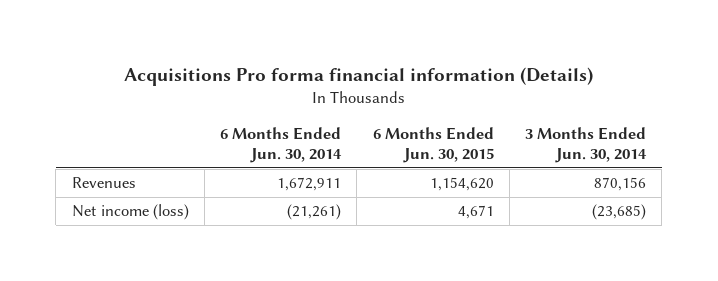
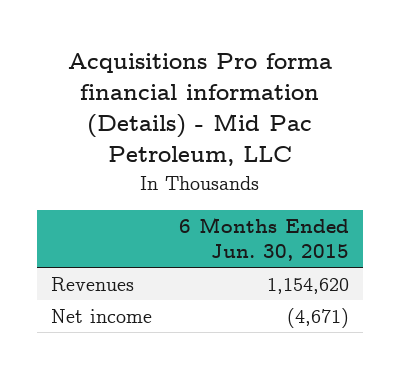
[123,67,593,87] Acquisitions Pro forma financial information (Details) -> [67,52,332,167] Acquisitions Pro forma financial information (Details) - Mid Pac Petroleum, LLC
[220,126,343,164] 6 Months Ended Jun. 30, 2014 -> none
[525,126,648,164] 3 Months Ended Jun. 30, 2014 -> none
[71,204,189,221] Net income (loss) -> [50,308,152,323] Net income
[457,205,494,220] 4,671 -> [287,307,350,328] (4,671)

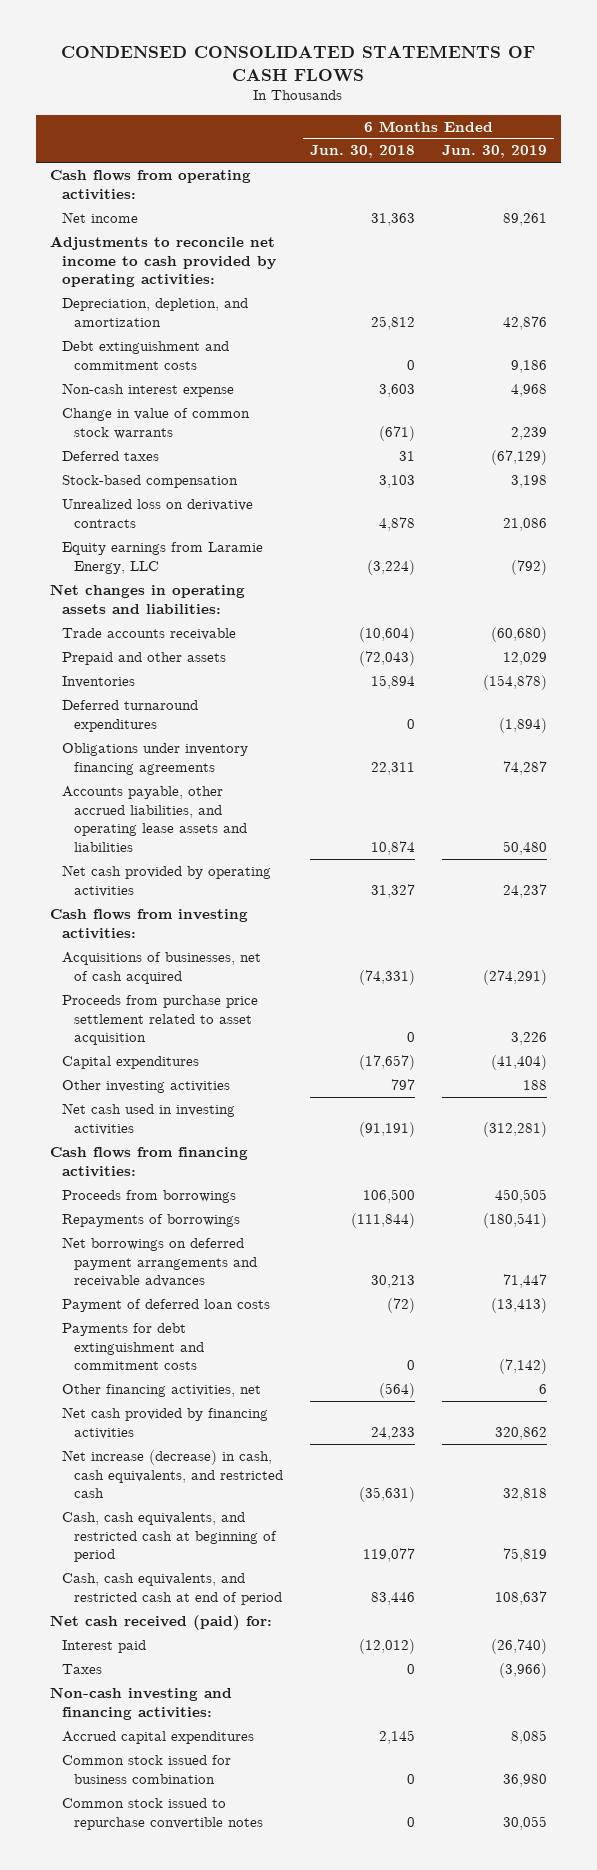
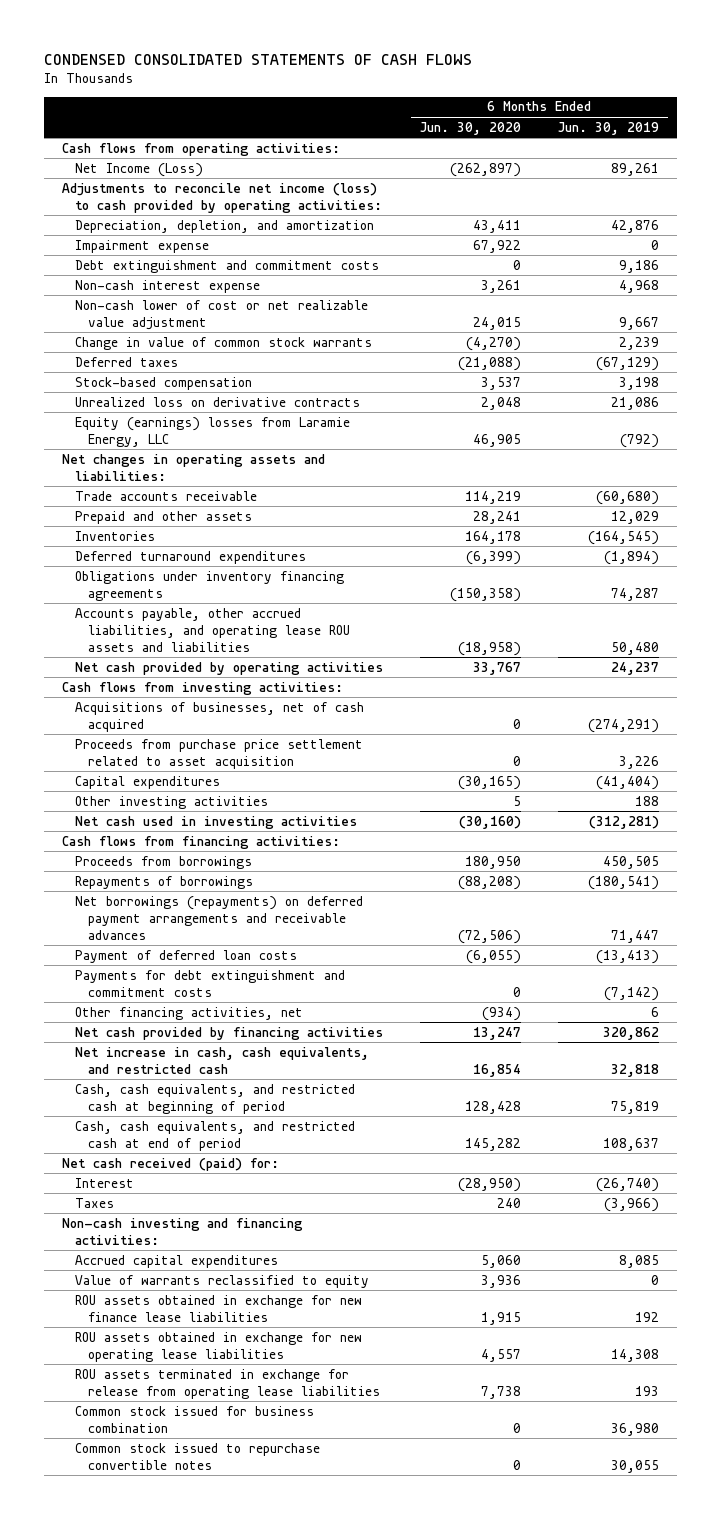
[309,145,415,159] Jun. 30, 2018 -> none
none -> [419,121,521,135] Jun. 30, 2020
[61,211,138,223] Net income -> [75,162,204,177] Net Income (Loss)
[49,235,276,288] Adjustments to reconcile net income to cash provided by operating activities: -> [62,182,383,213] Adjustments to reconcile net income (loss) to cash provided by operating activities:
none -> [75,239,210,253] Impairment expense
none -> [75,299,369,330] Non-cash lower of cost or net realizable value adjustment
[61,541,263,574] Equity earnings from Laramie Energy, LLC -> [75,416,351,447] Equity (earnings) losses from Laramie Energy, LLC
[483,674,548,690] (154,878) -> [587,530,659,545] (164,545)
[61,785,247,853] Accounts payable, other accrued liabilities, and operating lease assets and liabilities -> [75,607,350,652] Accounts payable, other accrued liabilities, and operating lease ROU assets and liabilities
[61,1236,257,1288] Net borrowings on deferred payment arrangements and receivable advances -> [75,895,364,940] Net borrowings (repayments) on deferred payment arrangements and receivable advances
[61,1449,283,1499] Net increase (decrease) in cash, cash equivalents, and restricted cash -> [75,1046,370,1074] Net increase in cash, cash equivalents, and restricted cash
[61,1639,146,1653] Interest paid -> [75,1177,135,1188] Interest
none -> [75,1274,370,1288] Value of warrants reclassified to equity
none -> [75,1294,363,1322] ROU assets obtained in exchange for new finance lease liabilities
none -> [75,1331,363,1362] ROU assets obtained in exchange for new operating lease liabilities
none -> [75,1368,380,1399] ROU assets terminated in exchange for release from operating lease liabilities

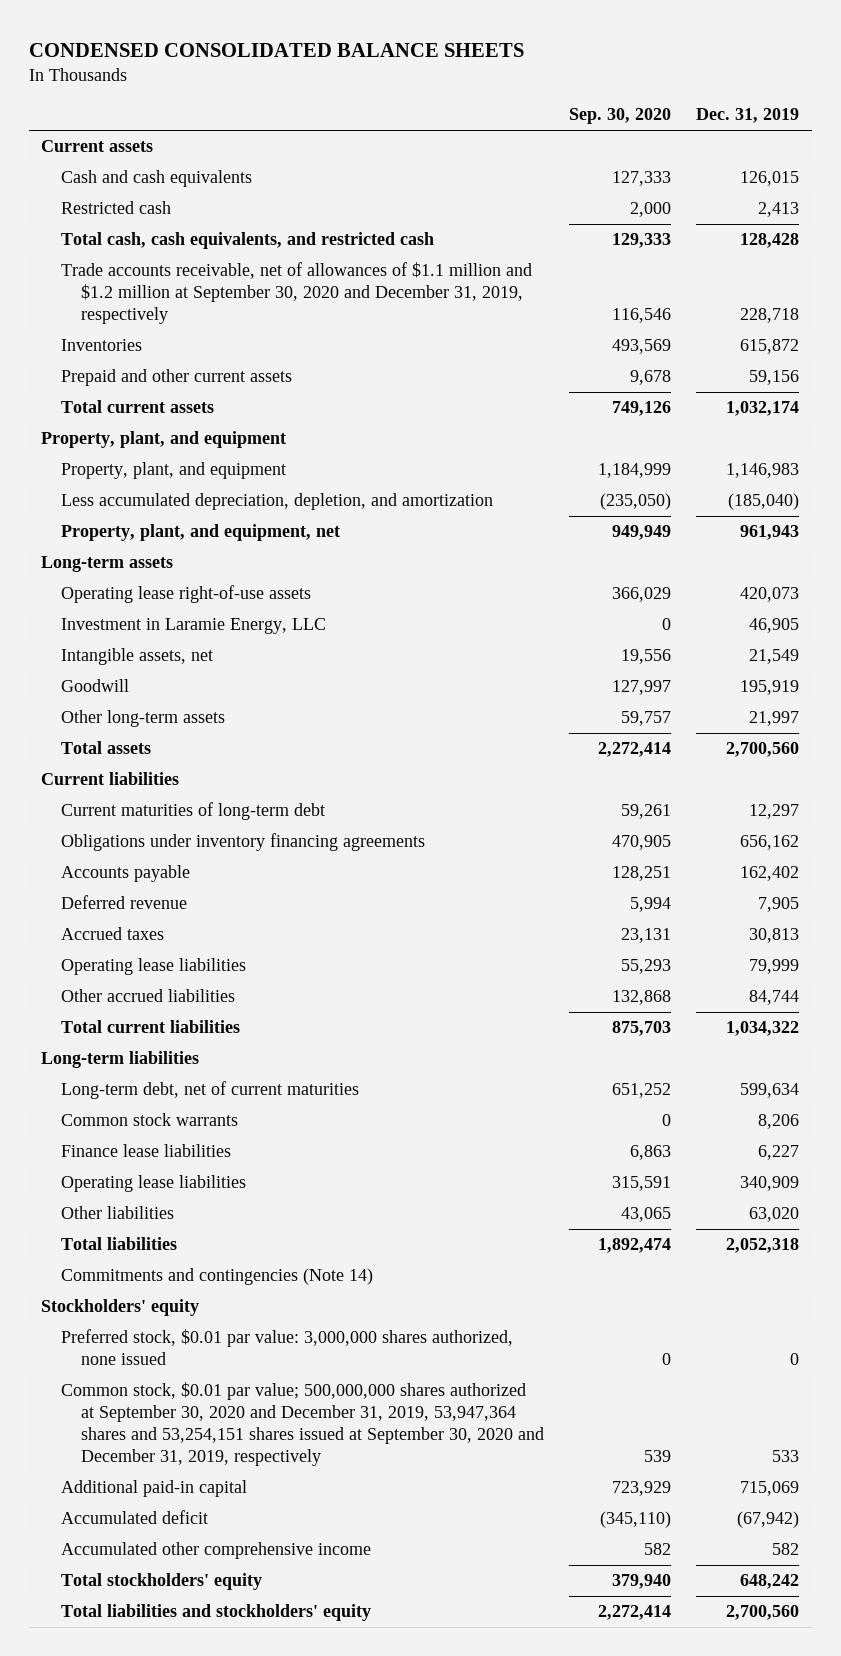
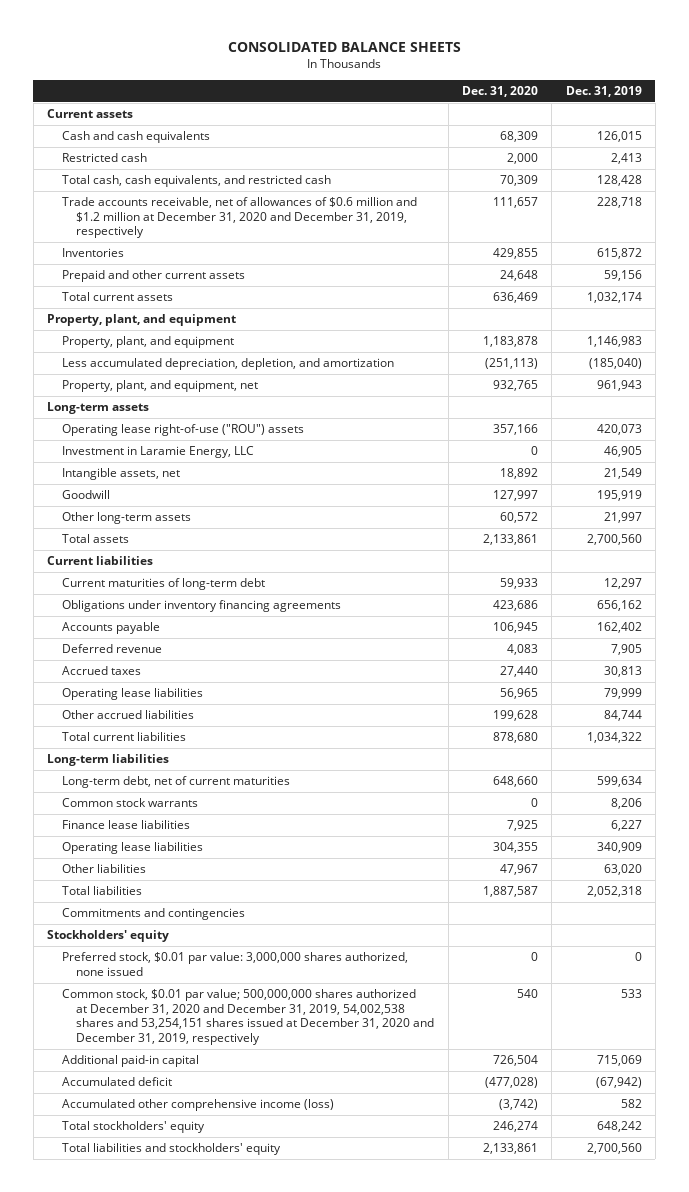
[28,42,524,57] CONDENSED CONSOLIDATED BALANCE SHEETS -> [228,41,462,52] CONSOLIDATED BALANCE SHEETS
[568,108,671,125] Sep. 30, 2020 -> none
none -> [461,86,538,98] Dec. 31, 2020
[61,262,533,325] Trade accounts receivable, net of allowances of $1.1 million and $1.2 million at September 30, 2020 and December 31, 2019, respectively -> [61,197,417,239] Trade accounts receivable, net of allowances of $0.6 million and $1.2 million at December 31, 2020 and December 31, 2019, respectively
[61,585,312,604] Operating lease right-of-use assets -> [61,424,304,437] Operating lease right-of-use ("ROU") assets
[61,1268,374,1286] Commitments and contingencies (Note 14) -> [61,908,245,921] Commitments and contingencies
[61,1382,544,1467] Common stock, $0.01 par value; 500,000,000 shares authorized at September 30, 2020 and December 31, 2019, 53,947,364 shares and 53,254,151 shares issued at September 30, 2020 and December 31, 2019, respectively -> [61,989,435,1046] Common stock, $0.01 par value; 500,000,000 shares authorized at December 31, 2020 and December 31, 2019, 54,002,538 shares and 53,254,151 shares issued at December 31, 2020 and December 31, 2019, respectively
[61,1542,372,1560] Accumulated other comprehensive income -> [61,1099,334,1112] Accumulated other comprehensive income (loss)

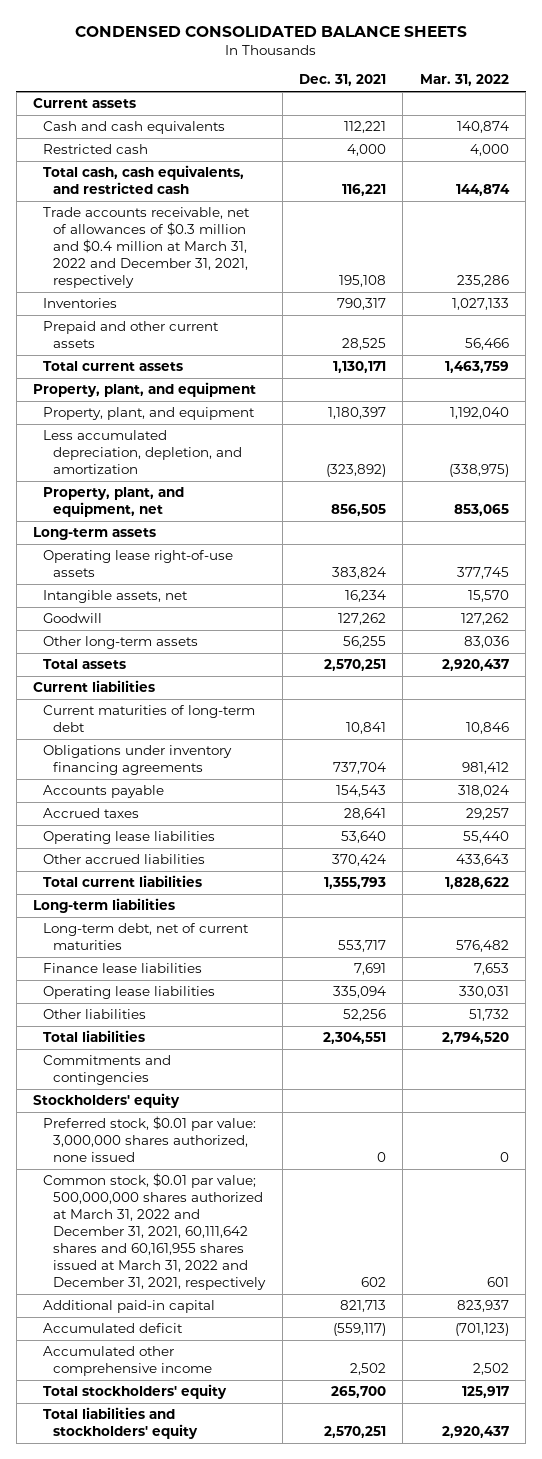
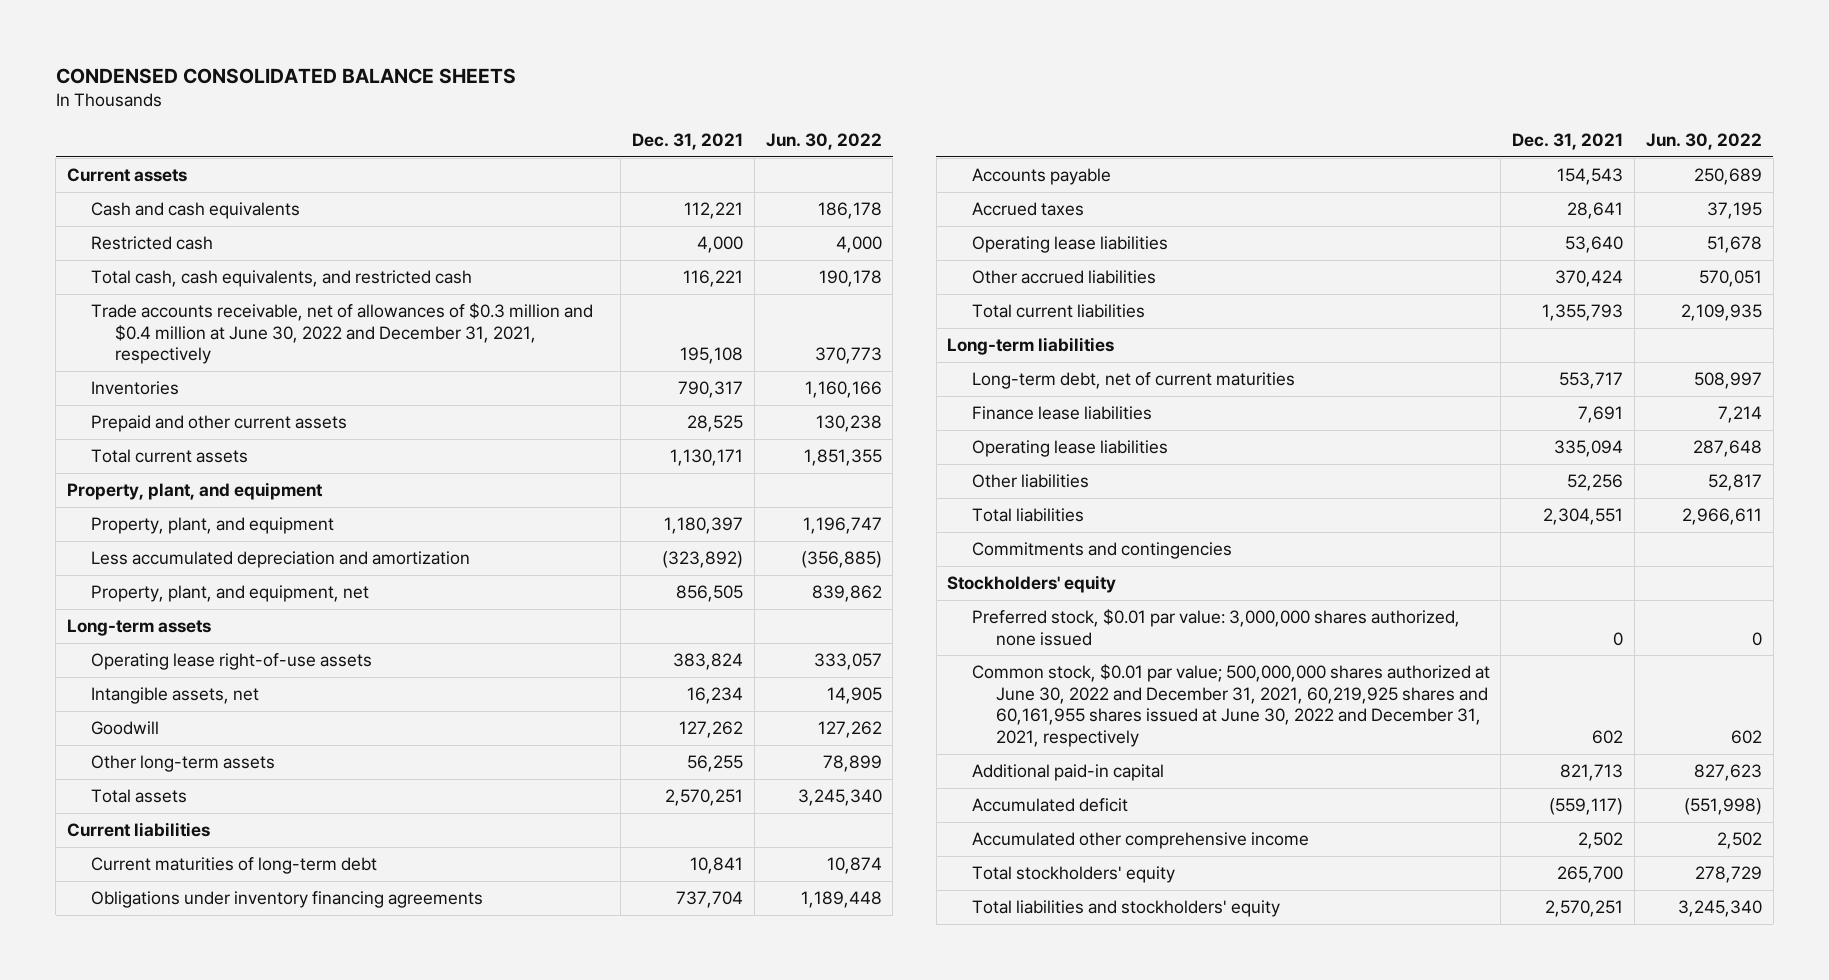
[419,74,509,87] Mar. 31, 2022 -> none
none -> [765,133,882,151] Jun. 30, 2022
[43,207,251,289] Trade accounts receivable, net of allowances of $0.3 million and $0.4 million at March 31, 2022 and December 31, 2021, respectively -> [91,302,594,365] Trade accounts receivable, net of allowances of $0.3 million and $0.4 million at June 30, 2022 and December 31, 2021, respectively
[43,430,243,475] Less accumulated depreciation, depletion, and amortization -> [91,550,471,568] Less accumulated depreciation and amortization
[43,1173,267,1291] Common stock, $0.01 par value; 500,000,000 shares authorized at March 31, 2022 and December 31, 2021, 60,111,642 shares and 60,161,955 shares issued at March 31, 2022 and December 31, 2021, respectively -> [971,663,1490,748] Common stock, $0.01 par value; 500,000,000 shares authorized at June 30, 2022 and December 31, 2021, 60,219,925 shares and 60,161,955 shares issued at June 30, 2022 and December 31, 2021, respectively

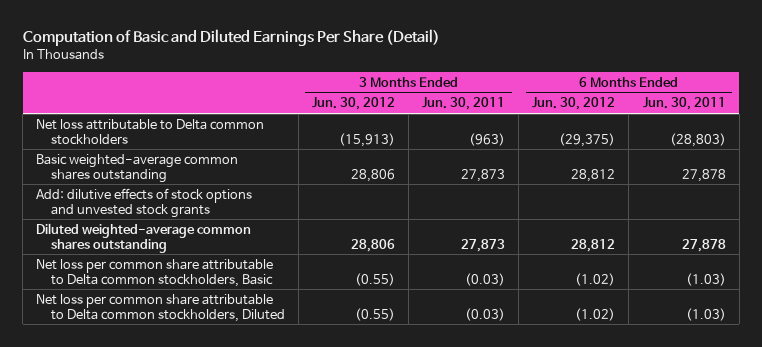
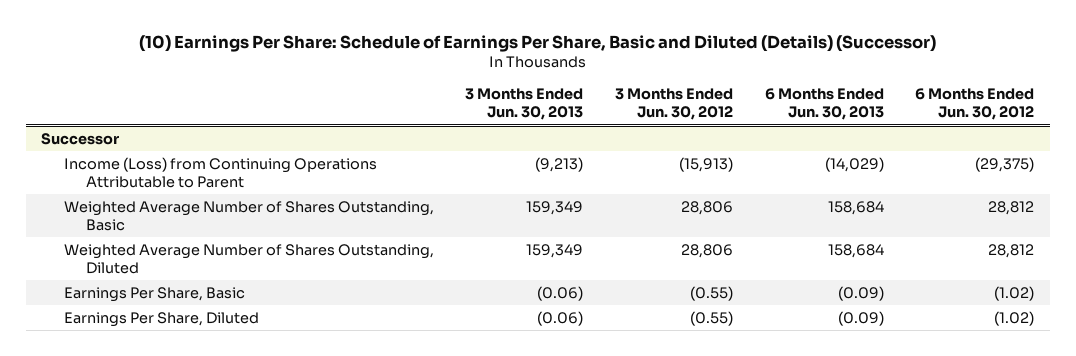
[22,29,440,47] Computation of Basic and Diluted Earnings Per Share (Detail) -> [138,34,936,52] (10) Earnings Per Share: Schedule of Earnings Per Share, Basic and Diluted (Details) (Successor)
[422,97,506,111] Jun. 30, 2011 -> none
[642,97,726,111] Jun. 30, 2011 -> none
none -> [465,88,584,121] 3 Months Ended Jun. 30, 2013
none -> [764,88,884,121] 6 Months Ended Jun. 30, 2013
[36,187,253,218] Add: dilutive effects of stock options and unvested stock grants -> none
none -> [41,132,120,145] Successor
[36,118,265,145] Net loss attributable to Delta common stockholders -> [63,156,377,188] Income (Loss) from Continuing Operations Attributable to Parent
[36,153,239,183] Basic weighted-average common shares outstanding -> [63,200,434,231] Weighted Average Number of Shares Outstanding, Basic
[36,222,252,253] Diluted weighted-average common shares outstanding -> [63,243,434,274] Weighted Average Number of Shares Outstanding, Diluted
[36,258,274,287] Net loss per common share attributable to Delta common stockholders, Basic -> [63,286,245,302] Earnings Per Share, Basic
[36,293,285,322] Net loss per common share attributable to Delta common stockholders, Diluted -> [63,311,259,327] Earnings Per Share, Diluted

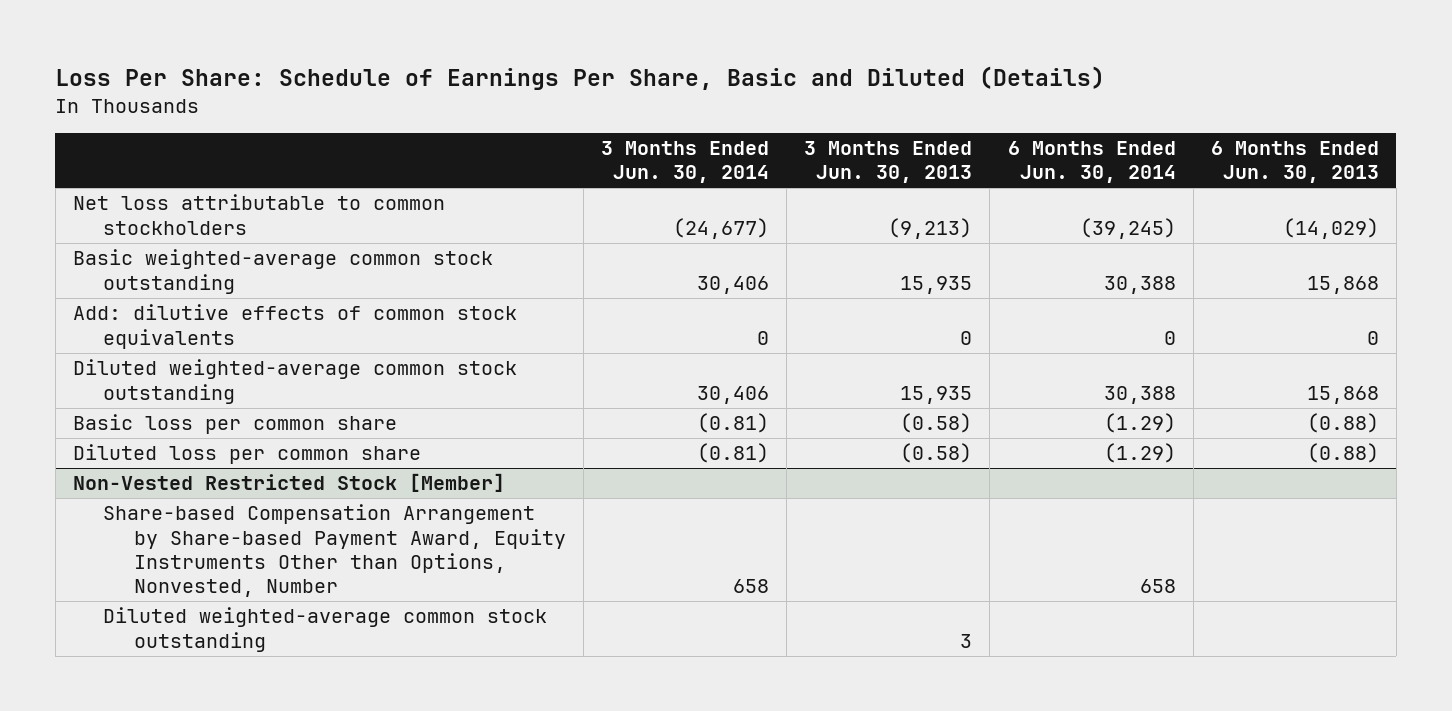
[138,34,936,52] (10) Earnings Per Share: Schedule of Earnings Per Share, Basic and Diluted (Details) (Successor) -> [55,66,1106,91] Loss Per Share: Schedule of Earnings Per Share, Basic and Diluted (Details)
[615,88,734,121] 3 Months Ended Jun. 30, 2012 -> none
[915,88,1035,121] 6 Months Ended Jun. 30, 2012 -> none
none -> [600,141,769,184] 3 Months Ended Jun. 30, 2014
none -> [1007,141,1176,184] 6 Months Ended Jun. 30, 2014
[41,132,120,145] Successor -> none
[63,156,377,188] Income (Loss) from Continuing Operations Attributable to Parent -> [72,194,445,235] Net loss attributable to common stockholders
[63,200,434,231] Weighted Average Number of Shares Outstanding, Basic -> [72,249,493,294] Basic weighted-average common stock outstanding
[526,200,584,215] 159,349 -> [900,275,973,294] 15,935
[827,200,884,215] 158,684 -> [1306,275,1379,294] 15,868
none -> [72,304,517,349] Add: dilutive effects of common stock equivalents
[63,243,434,274] Weighted Average Number of Shares Outstanding, Diluted -> [72,359,517,404] Diluted weighted-average common stock outstanding
[526,243,584,258] 159,349 -> [900,385,973,404] 15,935
[827,243,884,258] 158,684 -> [1306,385,1379,404] 15,868
[63,286,245,302] Earnings Per Share, Basic -> [72,414,397,435] Basic loss per common share
[537,285,584,301] (0.06) -> [900,413,973,434] (0.58)
[837,285,884,301] (0.09) -> [1306,413,1379,434] (0.88)
[63,311,259,327] Earnings Per Share, Diluted -> [72,444,421,465] Diluted loss per common share
[537,310,584,326] (0.06) -> [900,443,973,464] (0.58)
[837,310,884,326] (0.09) -> [1306,443,1379,464] (0.88)
none -> [72,473,505,493] Non-Vested Restricted Stock [Member]
none -> [103,504,566,597] Share-based Compensation Arrangement by Share-based Payment Award, Equity Instruments Other than Options, Nonvested, Number
none -> [103,607,548,652] Diluted weighted-average common stock outstanding

